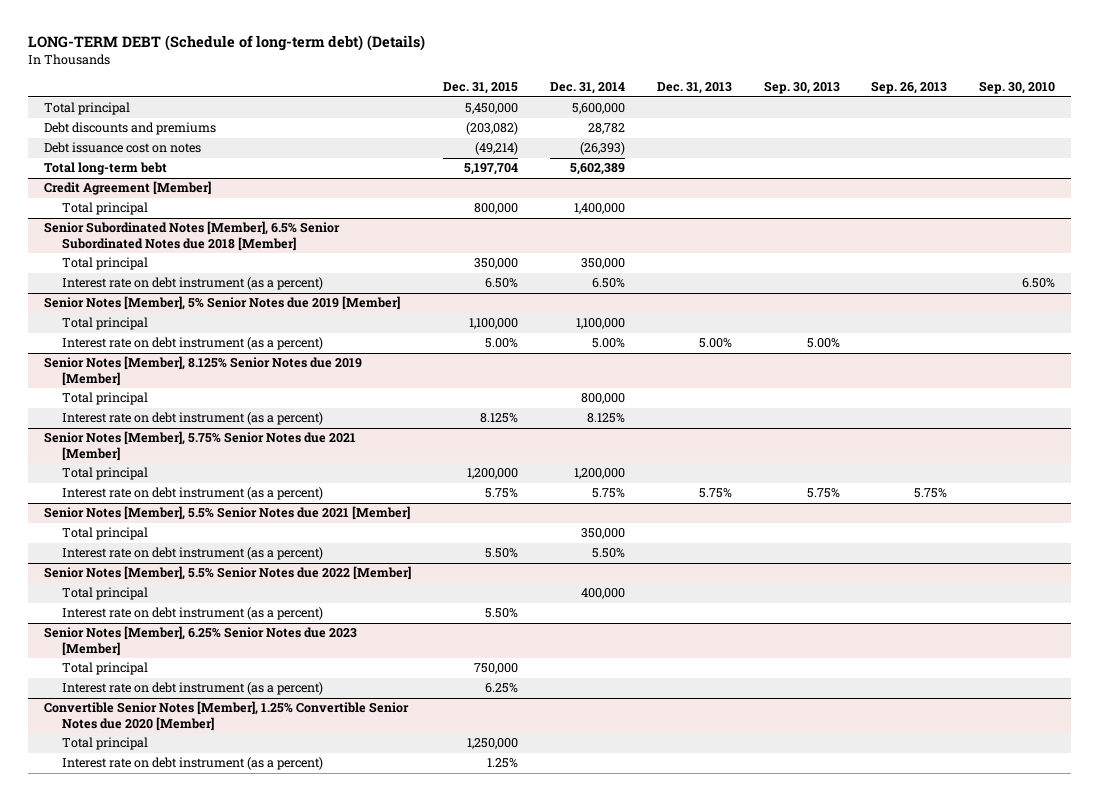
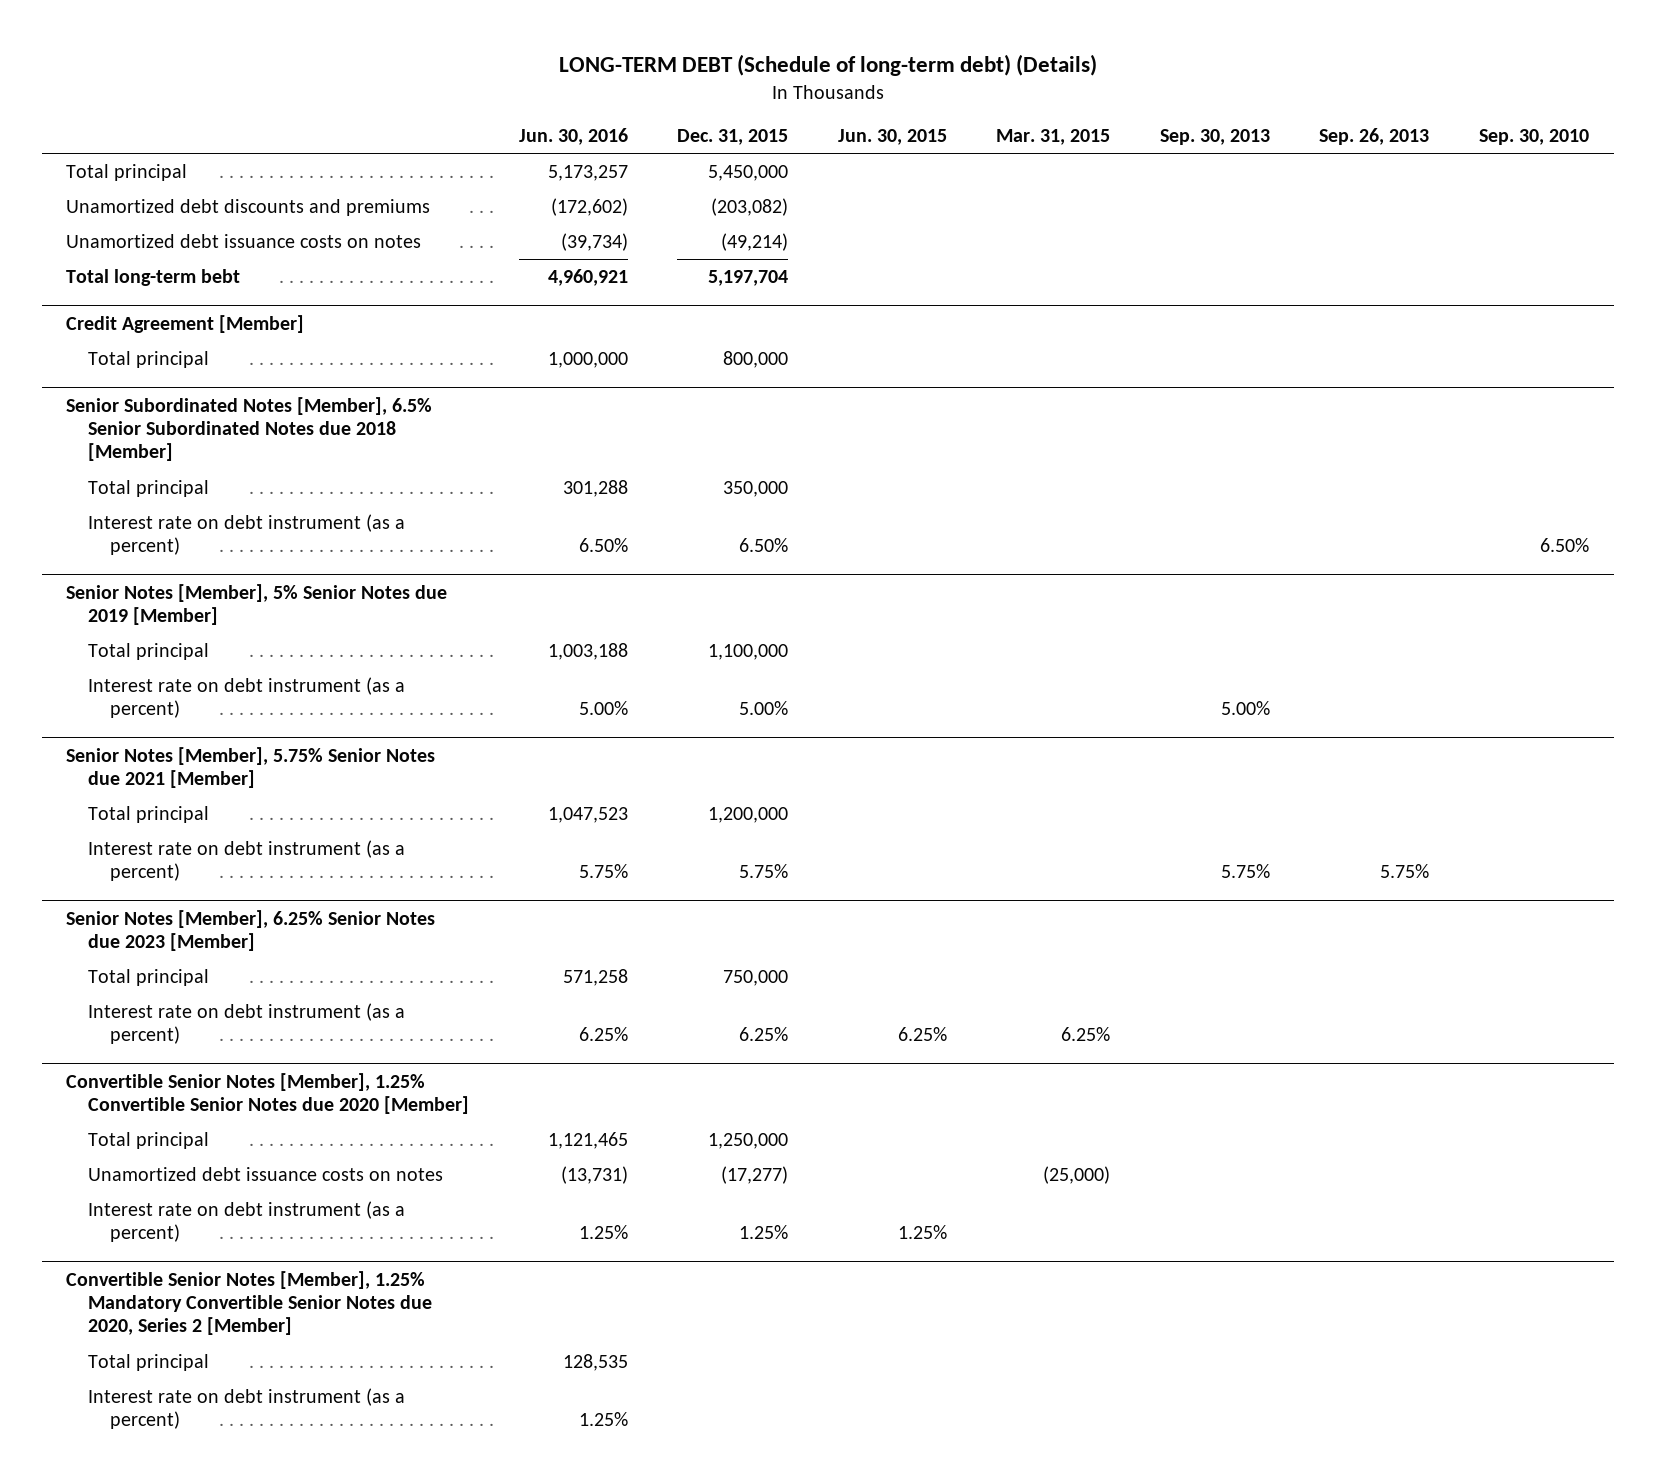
[549,82,625,95] Dec. 31, 2014 -> none
[656,82,732,95] Dec. 31, 2013 -> none
none -> [518,128,628,146] Jun. 30, 2016
none -> [837,129,947,146] Jun. 30, 2015
none -> [996,129,1111,146] Mar. 31, 2015
[43,122,216,136] Debt discounts and premiums -> [66,198,431,216] Unamortized debt discounts and premiums
[43,142,201,154] Debt issuance cost on notes -> [66,233,422,248] Unamortized debt issuance costs on notes
[43,356,362,386] Senior Notes [Member], 8.125% Senior Notes due 2019 [Member] -> none
[62,392,149,406] Total principal -> none
[62,412,324,426] Interest rate on debt instrument (as a percent) -> none
[43,506,410,521] Senior Notes [Member], 5.5% Senior Notes due 2021 [Member] -> none
[62,527,149,541] Total principal -> none
[62,547,324,561] Interest rate on debt instrument (as a percent) -> none
[43,566,411,581] Senior Notes [Member], 5.5% Senior Notes due 2022 [Member] -> none
[62,587,149,601] Total principal -> none
[62,607,324,621] Interest rate on debt instrument (as a percent) -> none
none -> [88,1166,444,1181] Unamortized debt issuance costs on notes
none -> [66,1270,433,1336] Convertible Senior Notes [Member], 1.25% Mandatory Convertible Senior Notes due 2020, Series 2 [Member]
none -> [88,1353,210,1371] Total principal
none -> [88,1387,406,1430] Interest rate on debt instrument (as a percent)

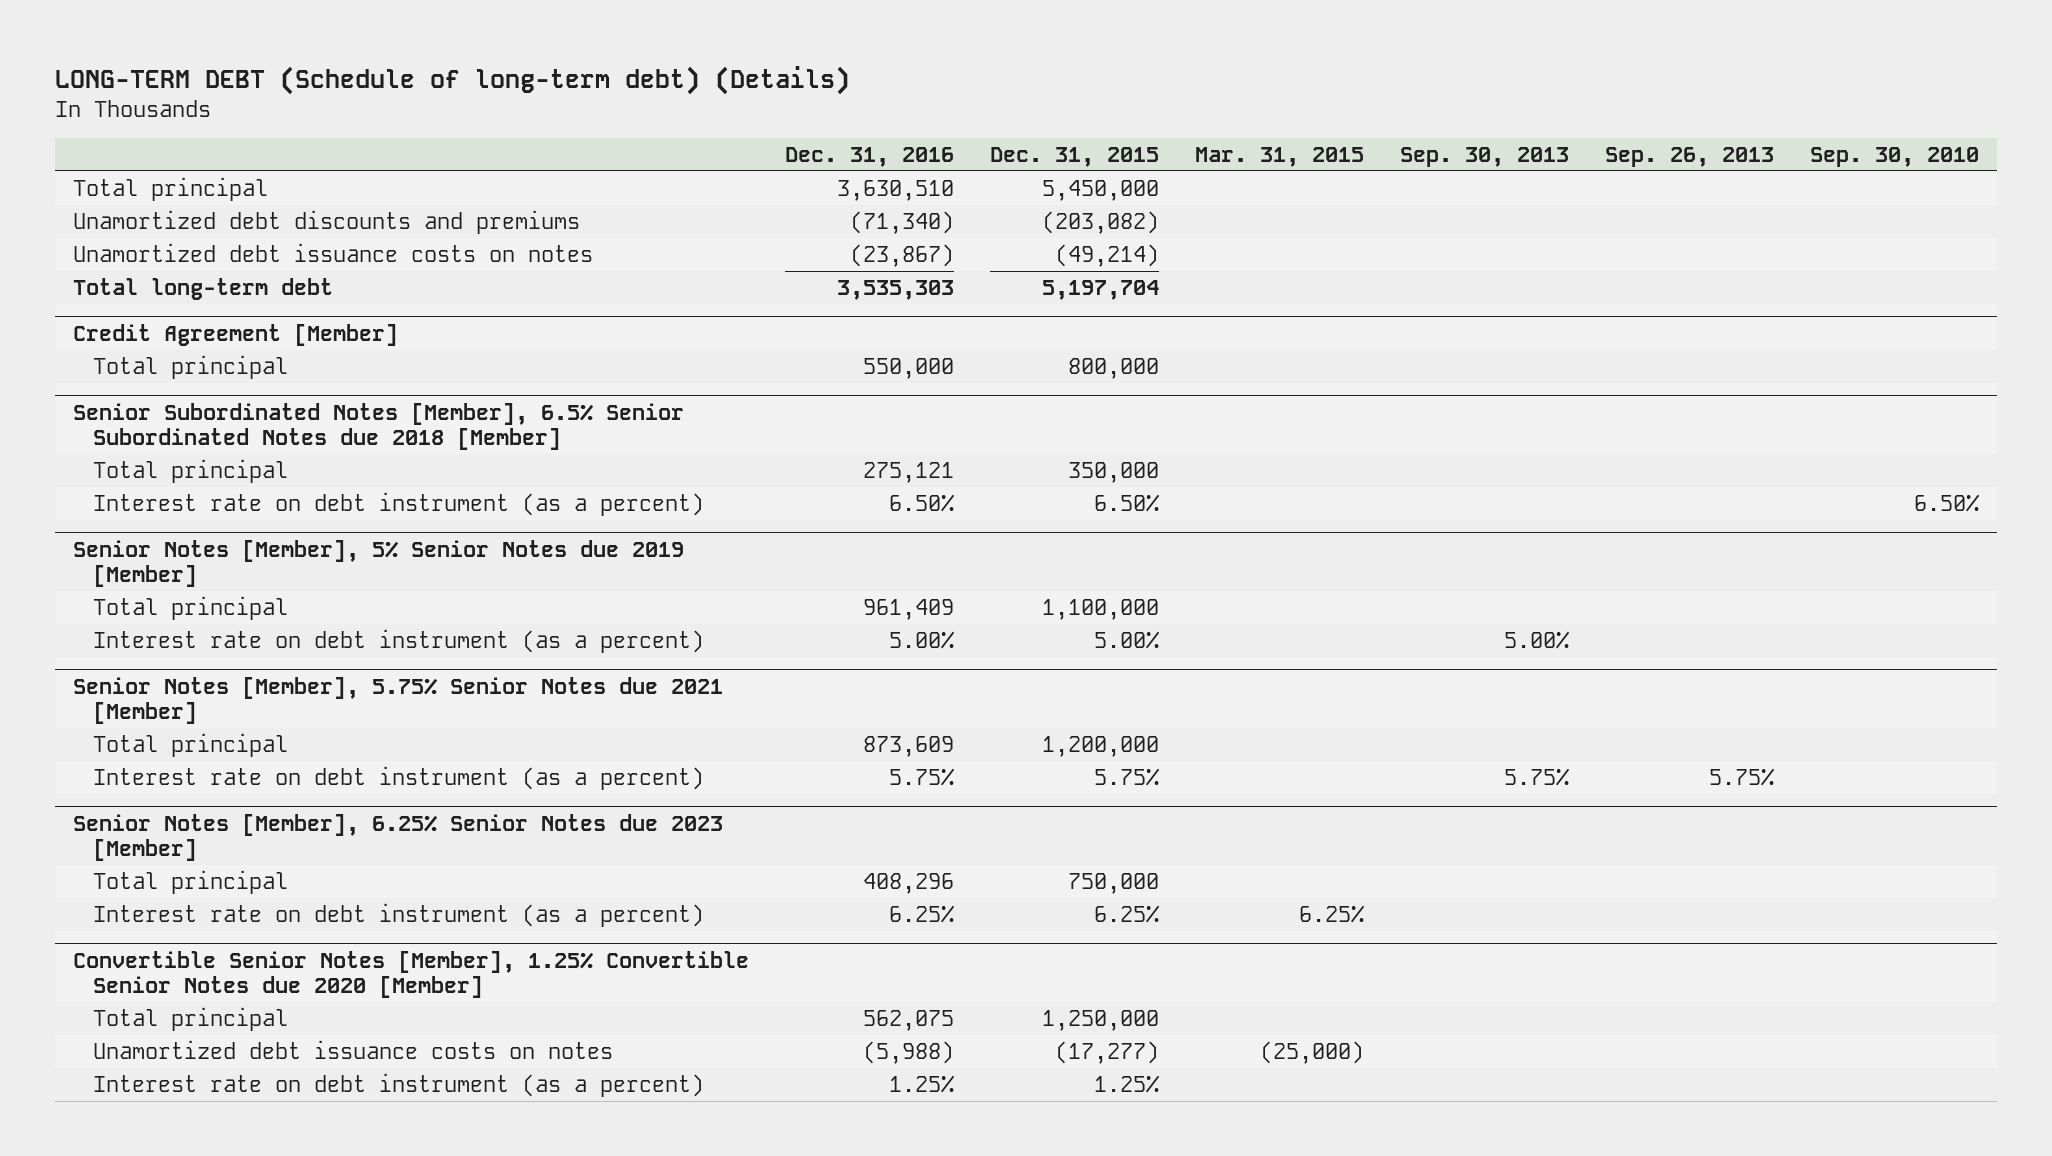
[518,128,628,146] Jun. 30, 2016 -> none
[837,129,947,146] Jun. 30, 2015 -> none
none -> [784,146,954,167] Dec. 31, 2016
[66,268,241,286] Total long-term bebt -> [72,277,333,300] Total long-term debt
[66,1270,433,1336] Convertible Senior Notes [Member], 1.25% Mandatory Convertible Senior Notes due 2020, Series 2 [Member] -> none
[88,1353,210,1371] Total principal -> none
[88,1387,406,1430] Interest rate on debt instrument (as a percent) -> none

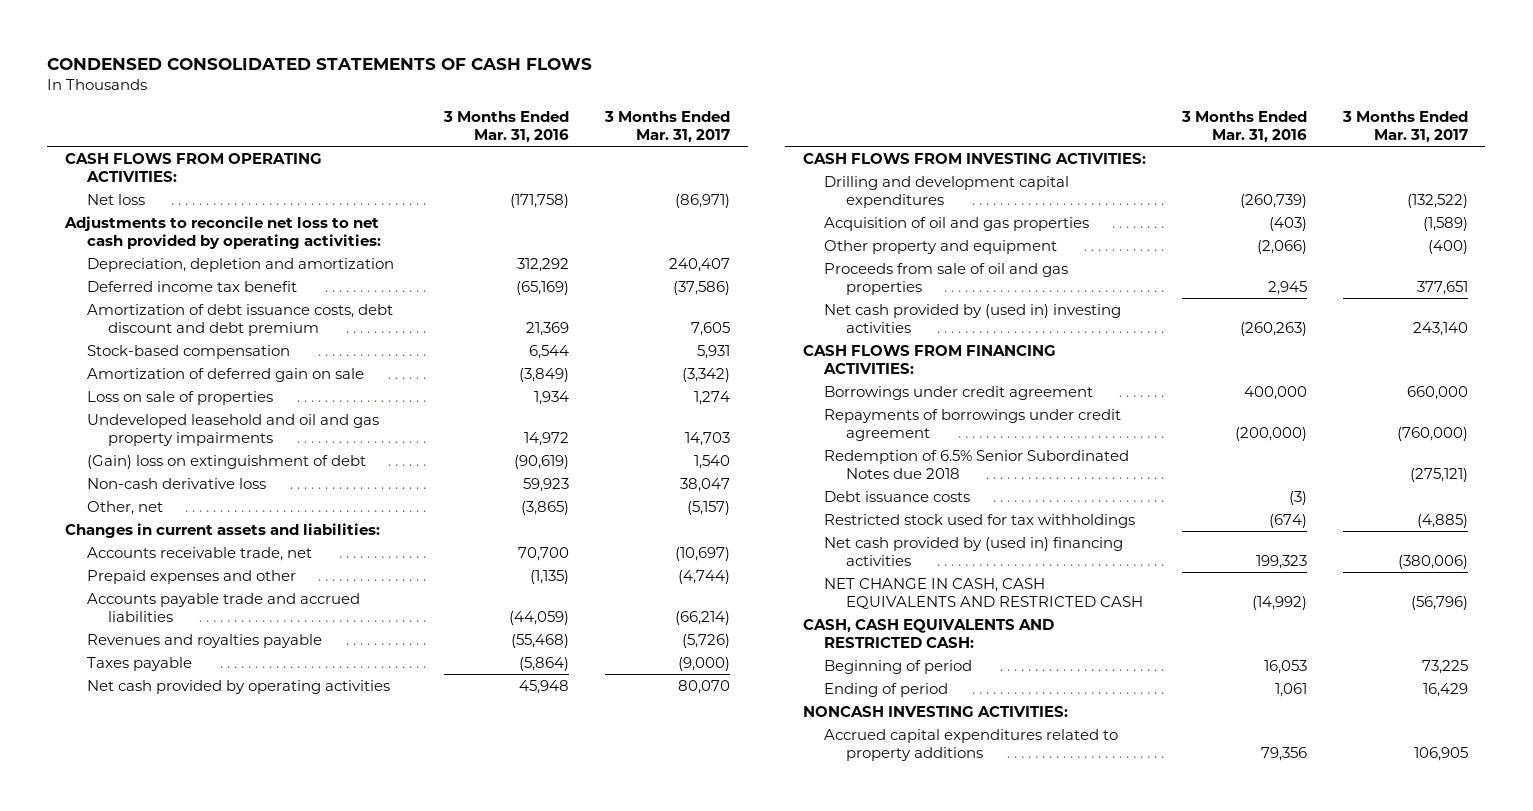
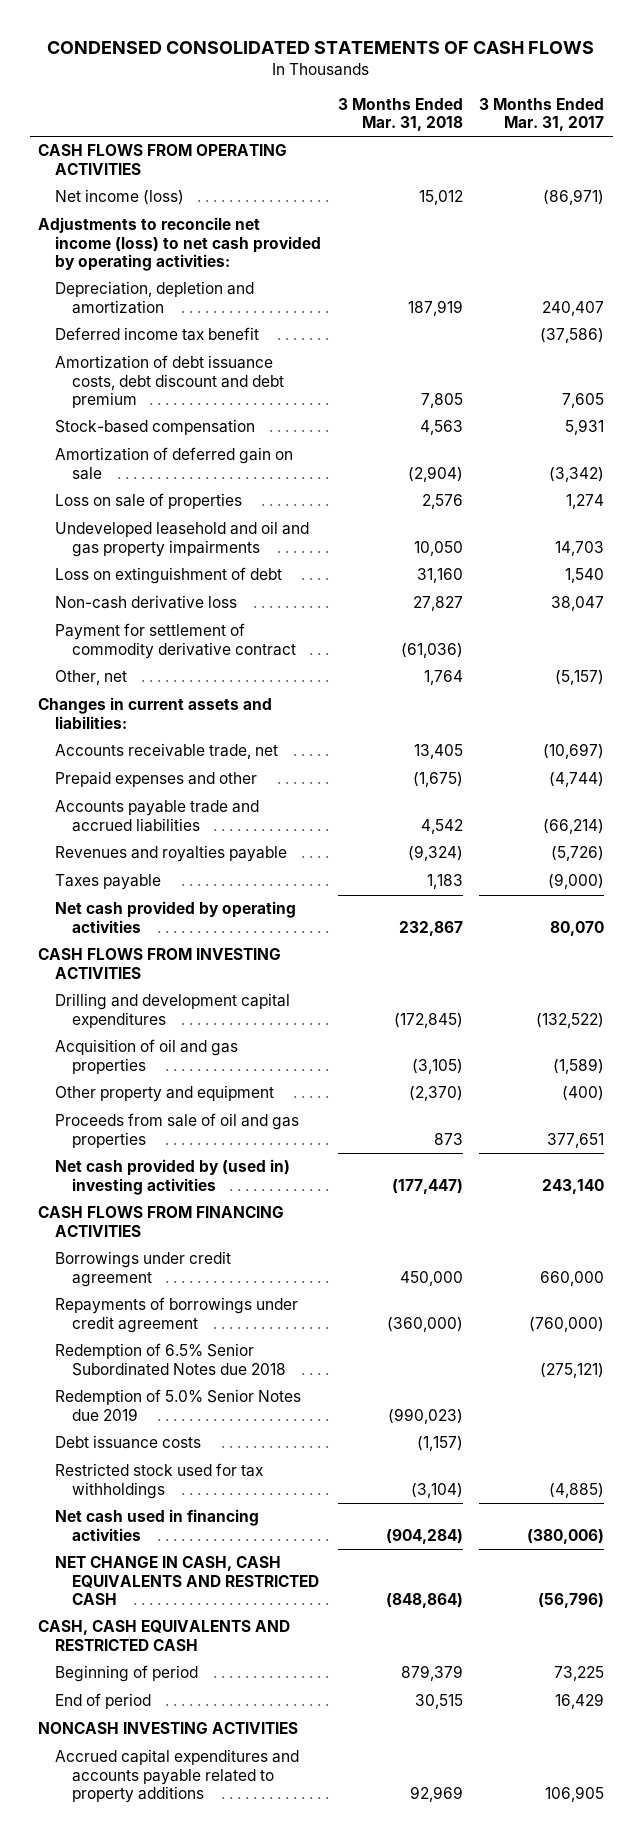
[442,111,569,143] 3 Months Ended Mar. 31, 2016 -> none
none -> [337,97,463,132] 3 Months Ended Mar. 31, 2018
[65,152,323,182] CASH FLOWS FROM OPERATING ACTIVITIES: -> [38,144,288,175] CASH FLOWS FROM OPERATING ACTIVITIES
[86,193,145,205] Net loss -> [55,189,185,206] Net income (loss)
[64,215,381,249] Adjustments to reconcile net loss to net cash provided by operating activities: -> [38,217,322,272] Adjustments to reconcile net income (loss) to net cash provided by operating activities:
[86,454,366,469] (Gain) loss on extinguishment of debt -> [55,567,283,585] Loss on extinguishment of debt
none -> [55,623,296,659] Payment for settlement of commodity derivative contract
[802,152,1146,164] CASH FLOWS FROM INVESTING ACTIVITIES: -> [38,948,282,979] CASH FLOWS FROM INVESTING ACTIVITIES
[802,344,1056,374] CASH FLOWS FROM FINANCING ACTIVITIES: -> [38,1206,285,1237] CASH FLOWS FROM FINANCING ACTIVITIES
none -> [55,1389,302,1421] Redemption of 5.0% Senior Notes due 2019
[824,536,1124,566] Net cash provided by (used in) financing activities -> [55,1509,260,1541] Net cash used in financing activities
[802,618,1054,648] CASH, CASH EQUIVALENTS AND RESTRICTED CASH: -> [38,1620,291,1651] CASH, CASH EQUIVALENTS AND RESTRICTED CASH
[824,682,949,697] Ending of period -> [55,1693,152,1710] End of period
[802,705,1068,717] NONCASH INVESTING ACTIVITIES: -> [38,1722,299,1735] NONCASH INVESTING ACTIVITIES
[824,728,1119,761] Accrued capital expenditures related to property additions -> [55,1749,300,1804] Accrued capital expenditures and accounts payable related to property additions

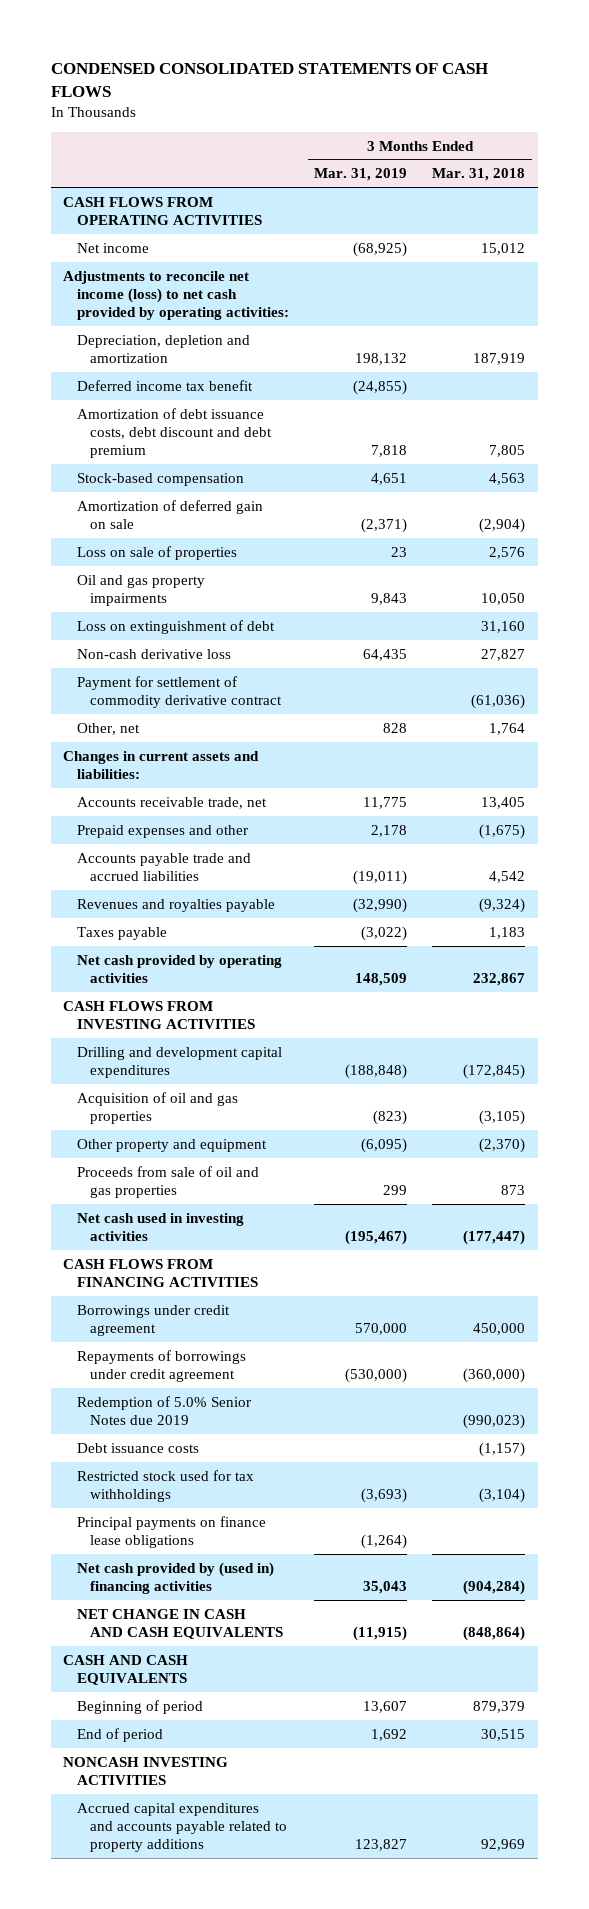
[479,97,605,132] 3 Months Ended Mar. 31, 2017 -> none
none -> [314,168,408,182] Mar. 31, 2019
[55,189,185,206] Net income (loss) -> [76,242,149,253] Net income
[55,521,310,557] Undeveloped leasehold and oil and gas property impairments -> [76,574,205,606] Oil and gas property impairments
[55,1159,291,1195] Net cash provided by (used in) investing activities -> [76,1212,244,1241] Net cash used in investing activities
[55,1343,286,1376] Redemption of 6.5% Senior Subordinated Notes due 2018 -> none
none -> [76,1515,266,1548] Principal payments on finance lease obligations
[55,1509,260,1541] Net cash used in financing activities -> [76,1561,274,1594] Net cash provided by (used in) financing activities
[55,1556,319,1606] NET CHANGE IN CASH, CASH EQUIVALENTS AND RESTRICTED CASH -> [76,1608,283,1639] NET CHANGE IN CASH AND CASH EQUIVALENTS
[38,1620,291,1651] CASH, CASH EQUIVALENTS AND RESTRICTED CASH -> [63,1654,189,1685] CASH AND CASH EQUIVALENTS

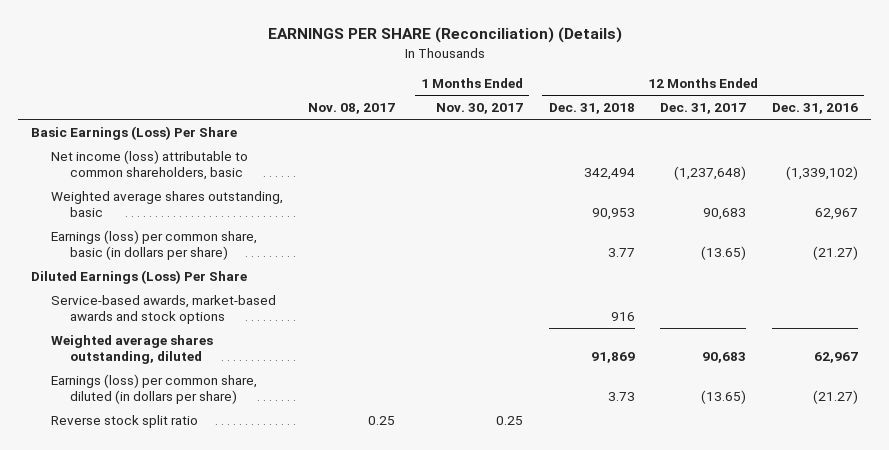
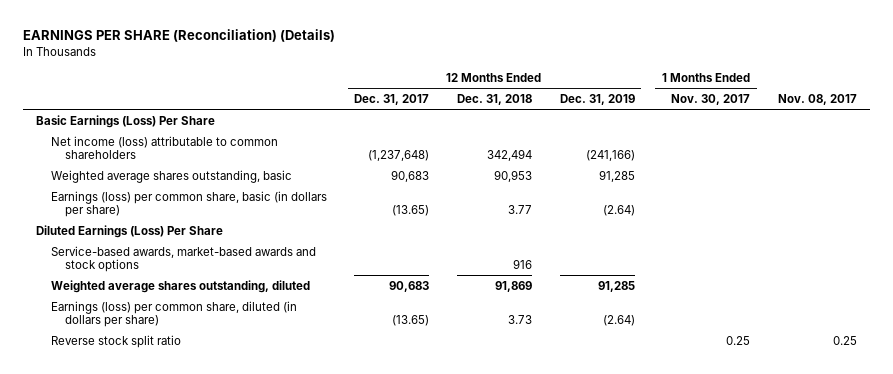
[771,102,858,114] Dec. 31, 2016 -> none
none -> [559,94,635,106] Dec. 31, 2019
[50,149,248,181] Net income (loss) attributable to common shareholders, basic -> [50,135,278,160] Net income (loss) attributable to common shareholders

